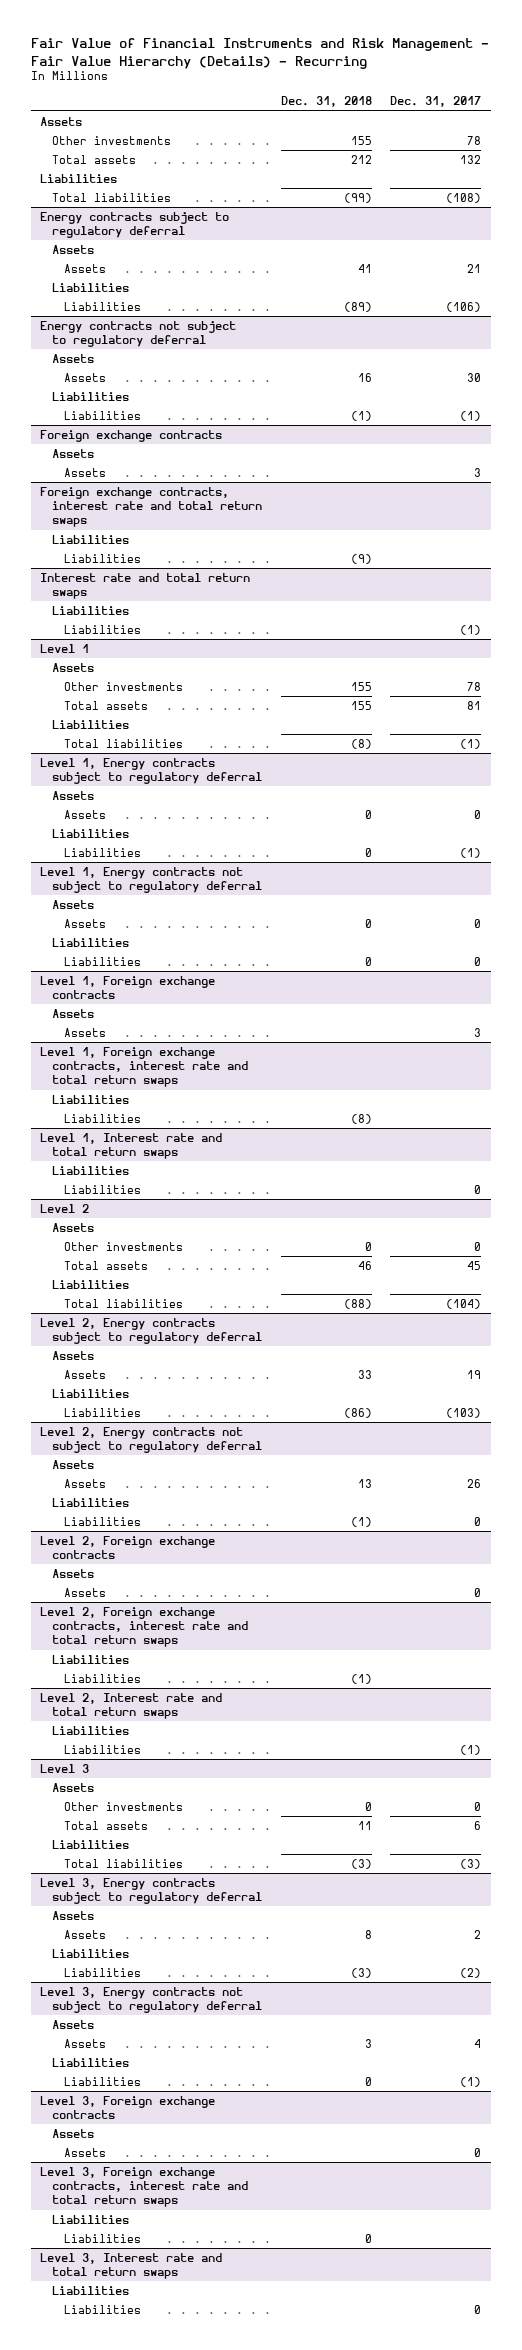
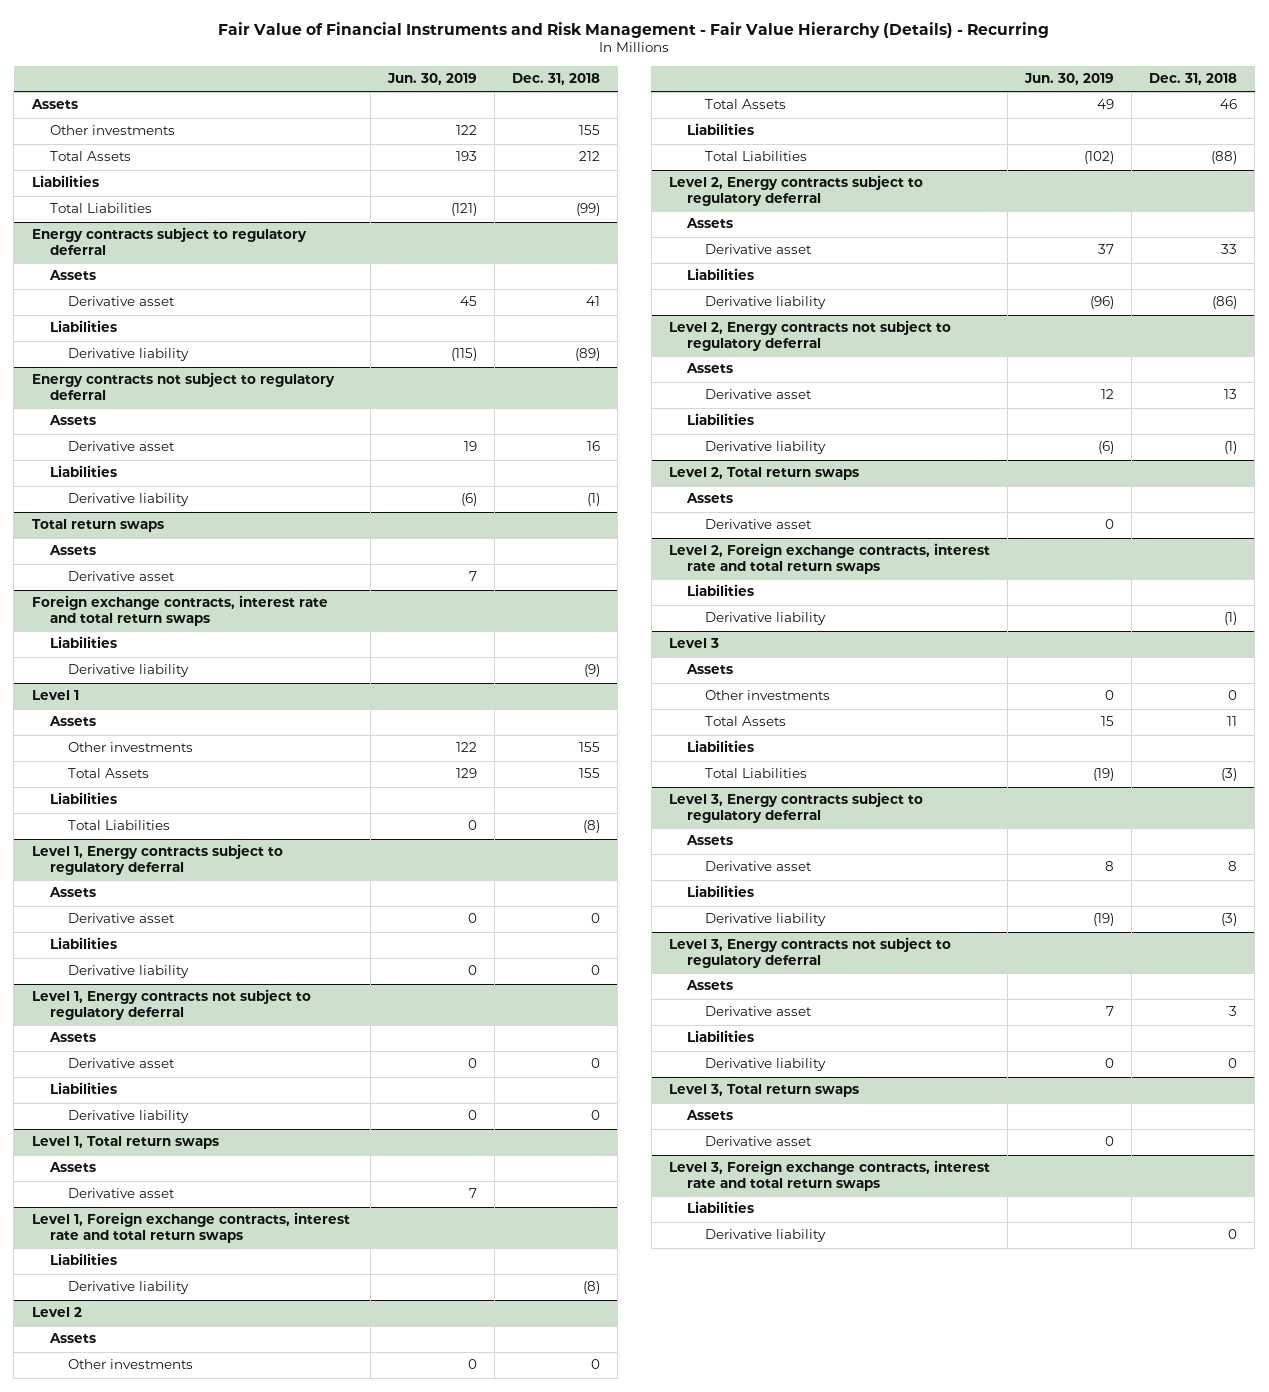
[390,96,482,108] Dec. 31, 2017 -> none
none -> [386,73,477,86] Jun. 30, 2019
[52,154,137,164] Total assets -> [49,151,131,162] Total Assets
[52,192,172,202] Total liabilities -> [49,203,152,214] Total Liabilities
[63,263,106,273] Assets -> [68,296,176,307] Derivative asset
[63,301,141,311] Liabilities -> [68,348,190,362] Derivative liability
[63,372,106,382] Assets -> [68,441,176,452] Derivative asset
[52,448,95,458] Assets -> none
[63,410,141,420] Liabilities -> [68,493,190,507] Derivative liability
[40,429,223,442] Foreign exchange contracts -> [31,519,164,533] Total return swaps
none -> [68,571,176,582] Derivative asset
[40,572,251,600] Interest rate and total return swaps -> none
[52,605,130,615] Liabilities -> none
[63,624,141,634] Liabilities -> none
[63,553,141,563] Liabilities -> [68,664,190,678] Derivative liability
[63,700,148,710] Total assets -> [68,768,150,779] Total Assets
[63,738,183,748] Total liabilities -> [68,820,171,831] Total Liabilities
[63,809,106,819] Assets -> [68,913,176,924] Derivative asset
[63,847,141,857] Liabilities -> [68,965,190,979] Derivative liability
[63,918,106,928] Assets -> [68,1058,176,1069] Derivative asset
[40,975,216,1000] Level 1, Foreign exchange contracts -> none
[52,1008,95,1018] Assets -> none
[63,956,141,966] Liabilities -> [68,1110,190,1124] Derivative liability
none -> [31,1136,219,1150] Level 1, Total return swaps
none -> [68,1188,176,1199] Derivative asset
[40,1132,223,1160] Level 1, Interest rate and total return swaps -> none
[52,1165,130,1175] Liabilities -> none
[63,1184,141,1194] Liabilities -> none
[63,1113,141,1123] Liabilities -> [68,1281,190,1295] Derivative liability
[63,1260,148,1270] Total assets -> [705,99,787,110] Total Assets
[63,1298,183,1308] Total liabilities -> [705,151,808,162] Total Liabilities
[63,1369,106,1379] Assets -> [705,244,813,255] Derivative asset
[63,1407,141,1417] Liabilities -> [705,296,827,310] Derivative liability
[63,1478,106,1488] Assets -> [705,389,813,400] Derivative asset
[40,1535,216,1560] Level 2, Foreign exchange contracts -> none
[52,1568,95,1578] Assets -> none
[63,1516,141,1526] Liabilities -> [705,441,827,455] Derivative liability
none -> [668,467,859,481] Level 2, Total return swaps
none -> [705,519,813,530] Derivative asset
[40,1692,223,1720] Level 2, Interest rate and total return swaps -> none
[52,1725,130,1735] Liabilities -> none
[63,1744,141,1754] Liabilities -> none
[63,1673,141,1683] Liabilities -> [705,612,827,626] Derivative liability
[63,1820,148,1830] Total assets -> [705,716,787,727] Total Assets
[63,1858,183,1868] Total liabilities -> [705,768,808,779] Total Liabilities
[63,1929,106,1939] Assets -> [705,861,813,872] Derivative asset
[63,1967,141,1977] Liabilities -> [705,913,827,927] Derivative liability
[63,2038,106,2048] Assets -> [705,1006,813,1017] Derivative asset
[40,2095,216,2120] Level 3, Foreign exchange contracts -> none
[52,2128,95,2138] Assets -> none
[63,2076,141,2086] Liabilities -> [705,1058,827,1072] Derivative liability
none -> [668,1084,859,1098] Level 3, Total return swaps
none -> [705,1136,813,1147] Derivative asset
[40,2252,223,2280] Level 3, Interest rate and total return swaps -> none
[52,2285,130,2295] Liabilities -> none
[63,2304,141,2314] Liabilities -> none
[63,2233,141,2243] Liabilities -> [705,1229,827,1243] Derivative liability

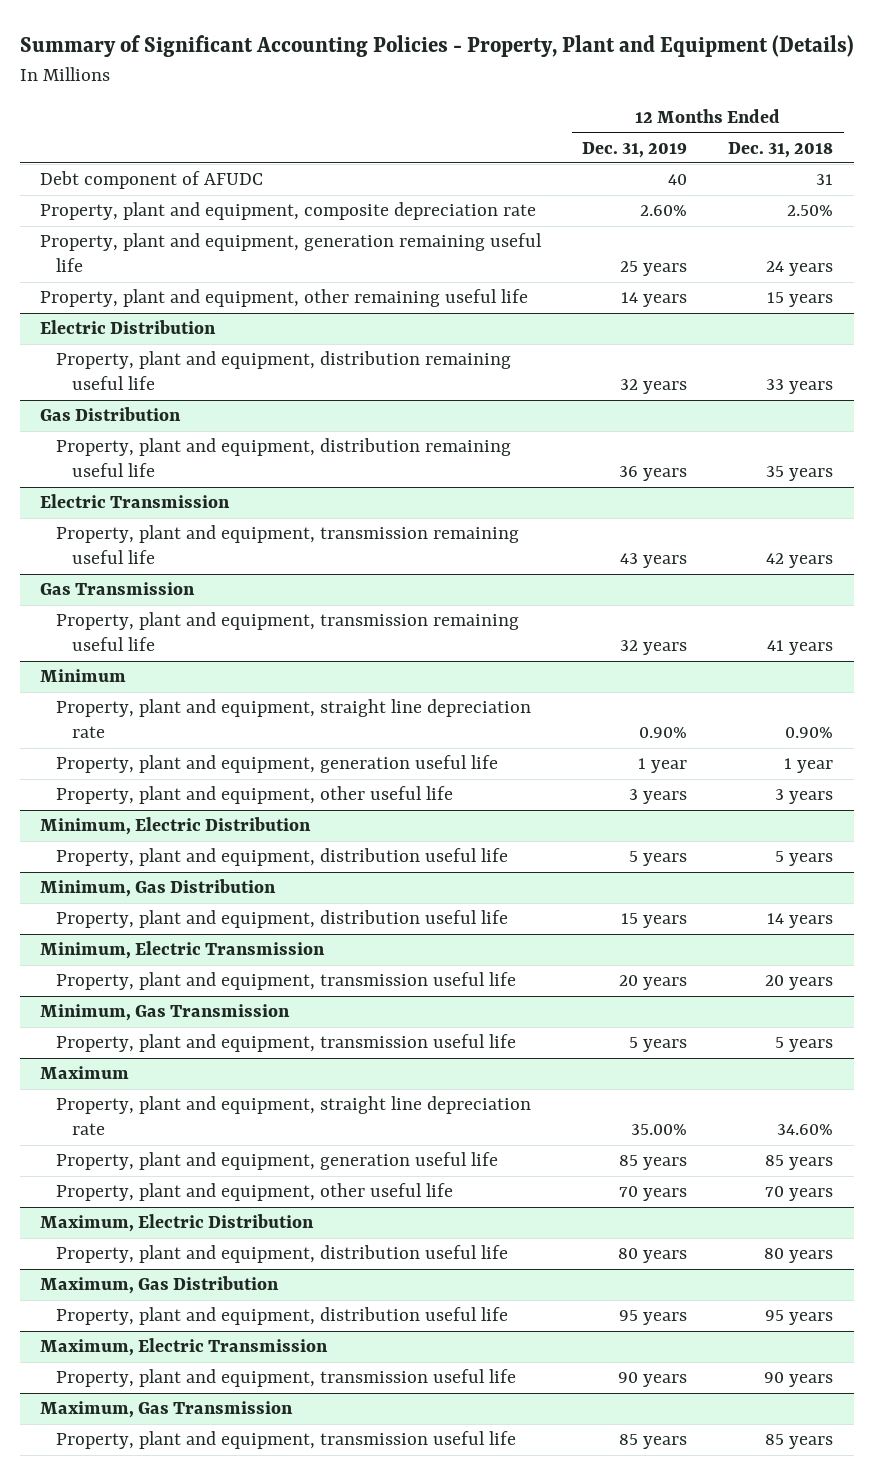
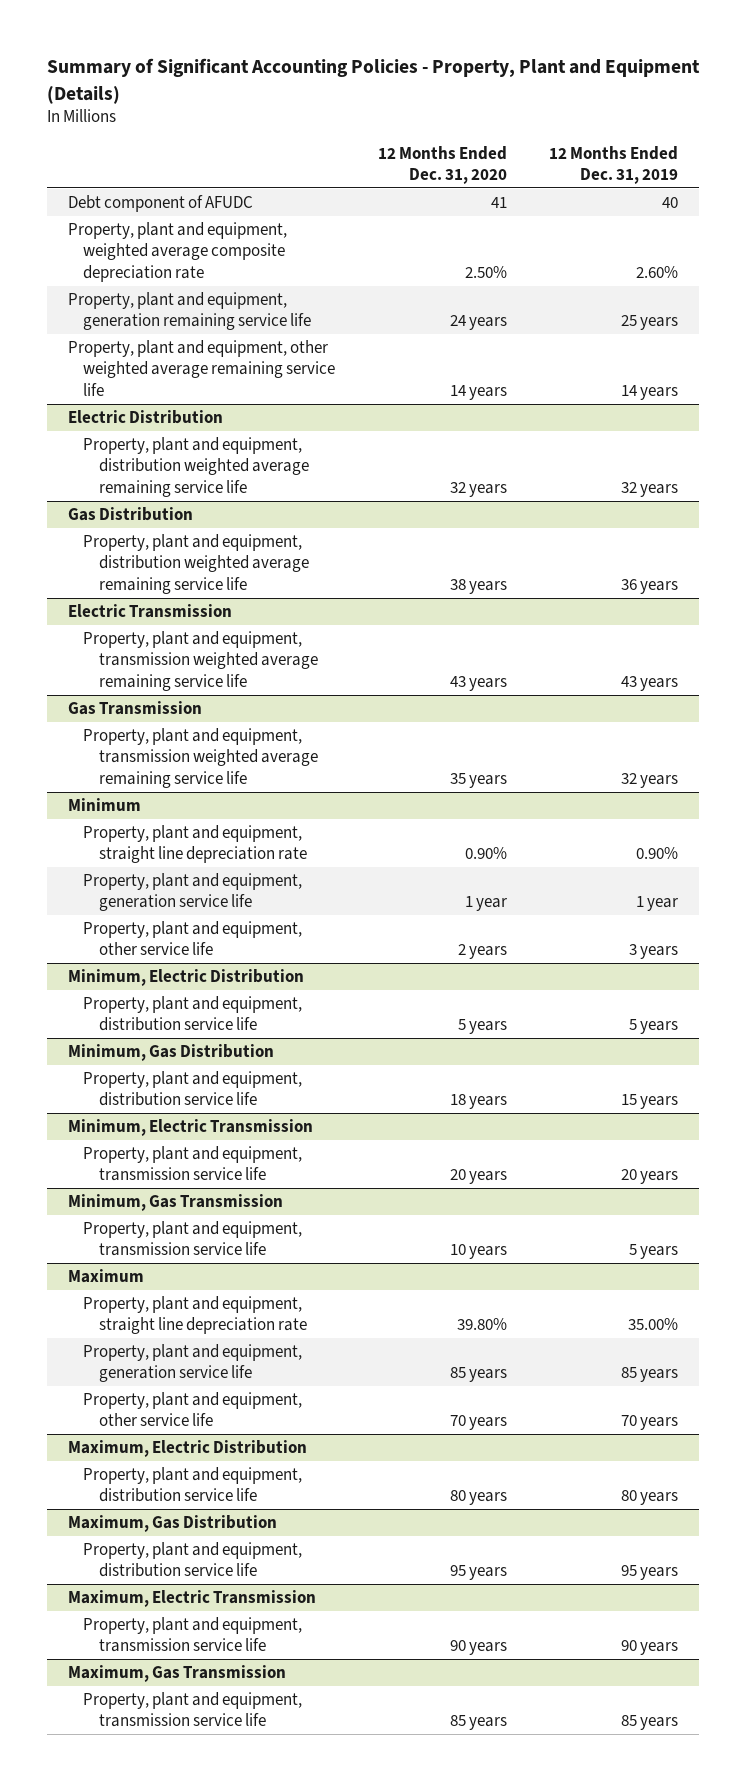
[728,141,834,158] Dec. 31, 2018 -> none
none -> [377,145,507,184] 12 Months Ended Dec. 31, 2020
[40,202,537,221] Property, plant and equipment, composite depreciation rate -> [68,222,288,282] Property, plant and equipment, weighted average composite depreciation rate
[40,233,543,273] Property, plant and equipment, generation remaining useful life -> [68,292,312,331] Property, plant and equipment, generation remaining service life
[40,289,529,308] Property, plant and equipment, other remaining useful life -> [68,340,336,396] Property, plant and equipment, other weighted average remaining service life
[55,351,511,391] Property, plant and equipment, distribution remaining useful life -> [83,437,309,497] Property, plant and equipment, distribution weighted average remaining service life
[55,438,511,478] Property, plant and equipment, distribution remaining useful life -> [83,534,309,594] Property, plant and equipment, distribution weighted average remaining service life
[55,525,519,565] Property, plant and equipment, transmission remaining useful life -> [83,631,318,691] Property, plant and equipment, transmission weighted average remaining service life
[55,612,519,652] Property, plant and equipment, transmission remaining useful life -> [83,728,318,788] Property, plant and equipment, transmission weighted average remaining service life
[55,755,498,774] Property, plant and equipment, generation useful life -> [83,873,303,912] Property, plant and equipment, generation service life
[55,786,453,805] Property, plant and equipment, other useful life -> [83,921,303,956] Property, plant and equipment, other service life
[55,848,508,867] Property, plant and equipment, distribution useful life -> [83,996,303,1032] Property, plant and equipment, distribution service life
[55,910,508,929] Property, plant and equipment, distribution useful life -> [83,1071,303,1107] Property, plant and equipment, distribution service life
[55,972,516,991] Property, plant and equipment, transmission useful life -> [83,1146,303,1182] Property, plant and equipment, transmission service life
[55,1034,516,1053] Property, plant and equipment, transmission useful life -> [83,1221,303,1257] Property, plant and equipment, transmission service life
[55,1152,498,1171] Property, plant and equipment, generation useful life -> [83,1344,303,1383] Property, plant and equipment, generation service life
[55,1183,453,1202] Property, plant and equipment, other useful life -> [83,1392,303,1427] Property, plant and equipment, other service life
[55,1245,508,1264] Property, plant and equipment, distribution useful life -> [83,1467,303,1503] Property, plant and equipment, distribution service life
[55,1307,508,1326] Property, plant and equipment, distribution useful life -> [83,1542,303,1578] Property, plant and equipment, distribution service life
[55,1369,516,1388] Property, plant and equipment, transmission useful life -> [83,1617,303,1653] Property, plant and equipment, transmission service life
[55,1431,516,1450] Property, plant and equipment, transmission useful life -> [83,1692,303,1728] Property, plant and equipment, transmission service life

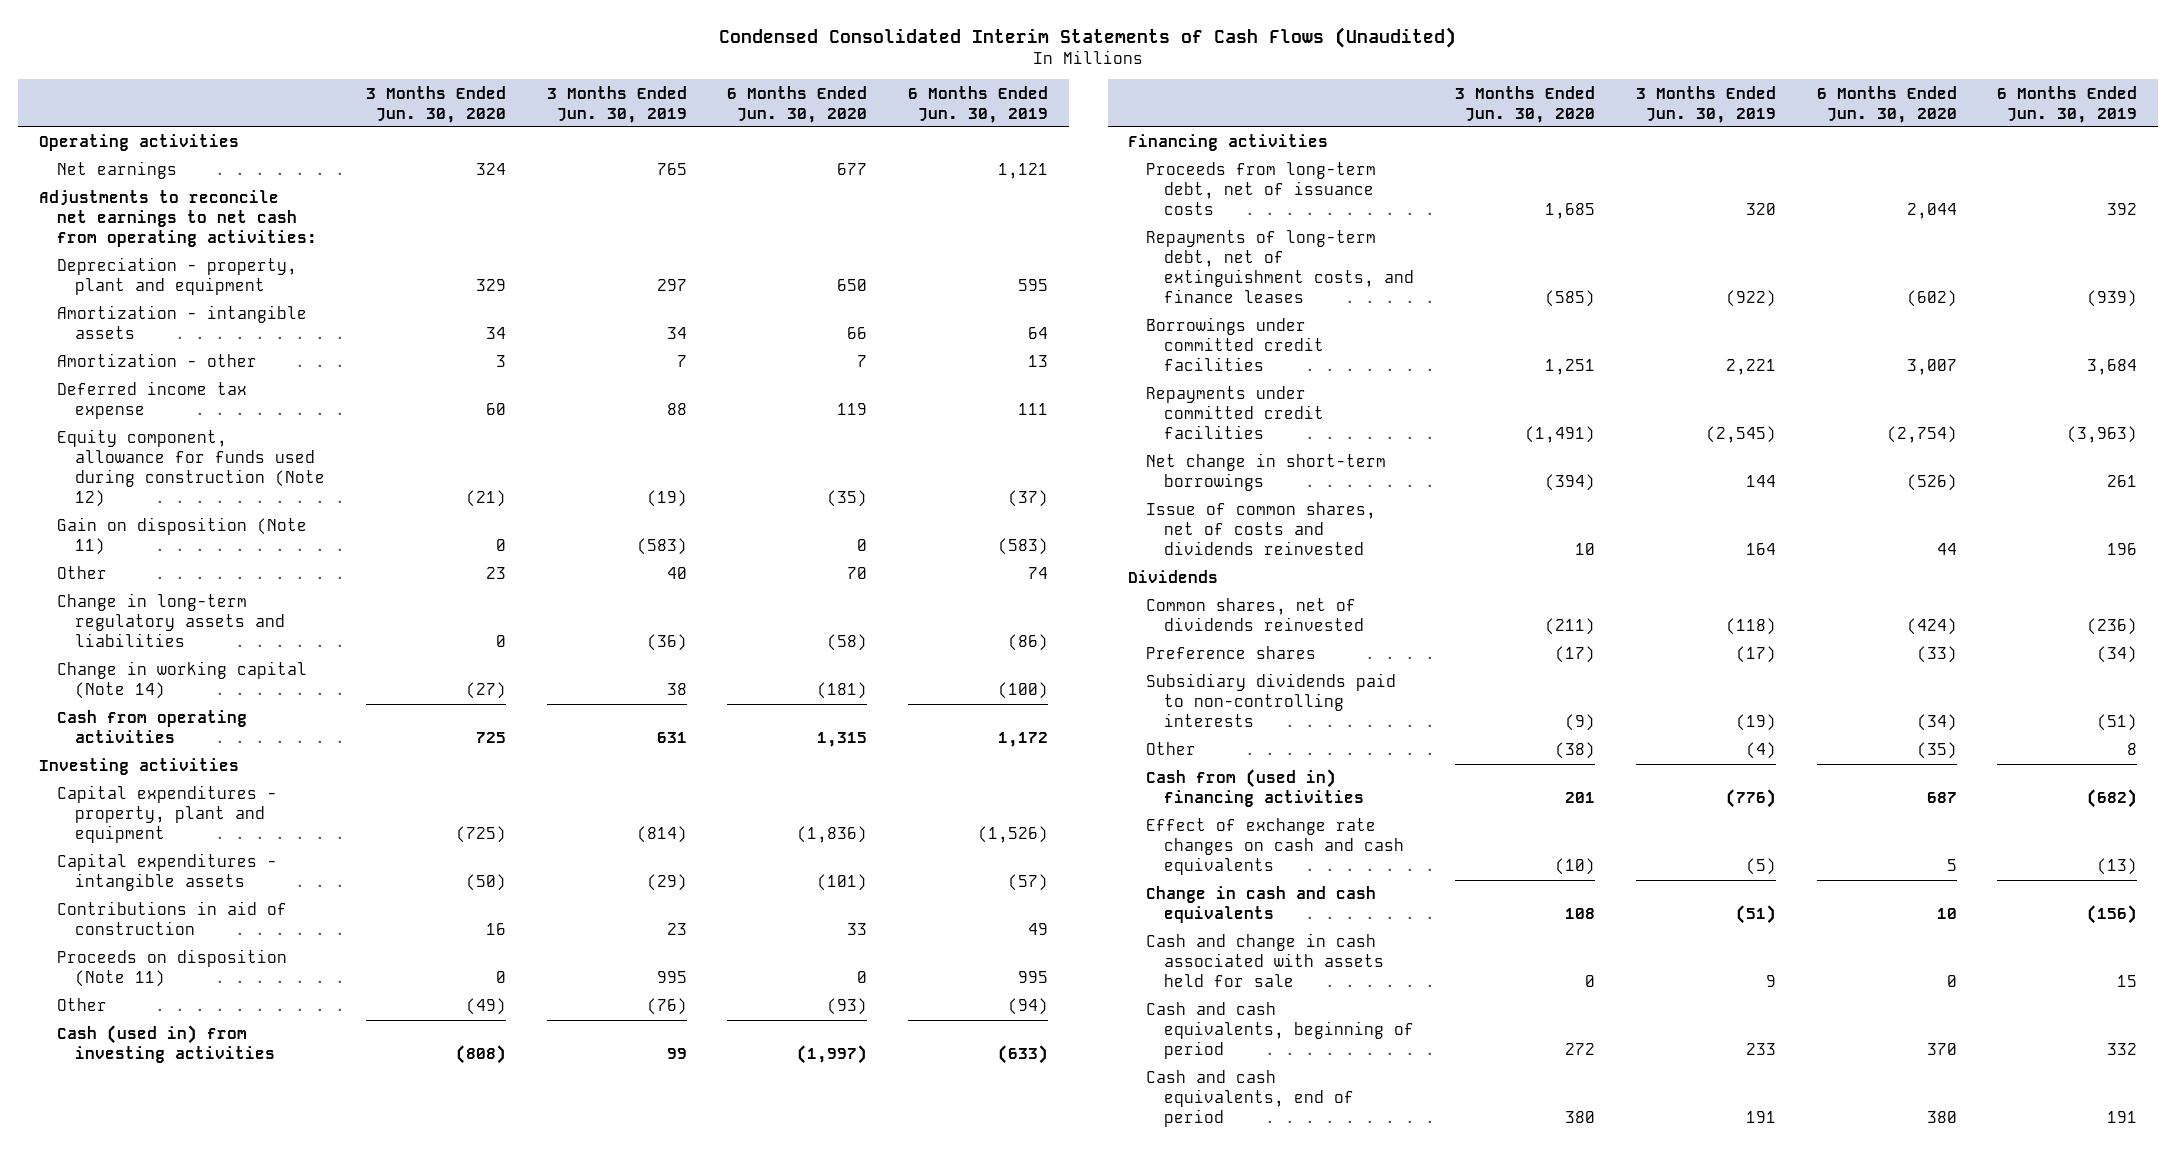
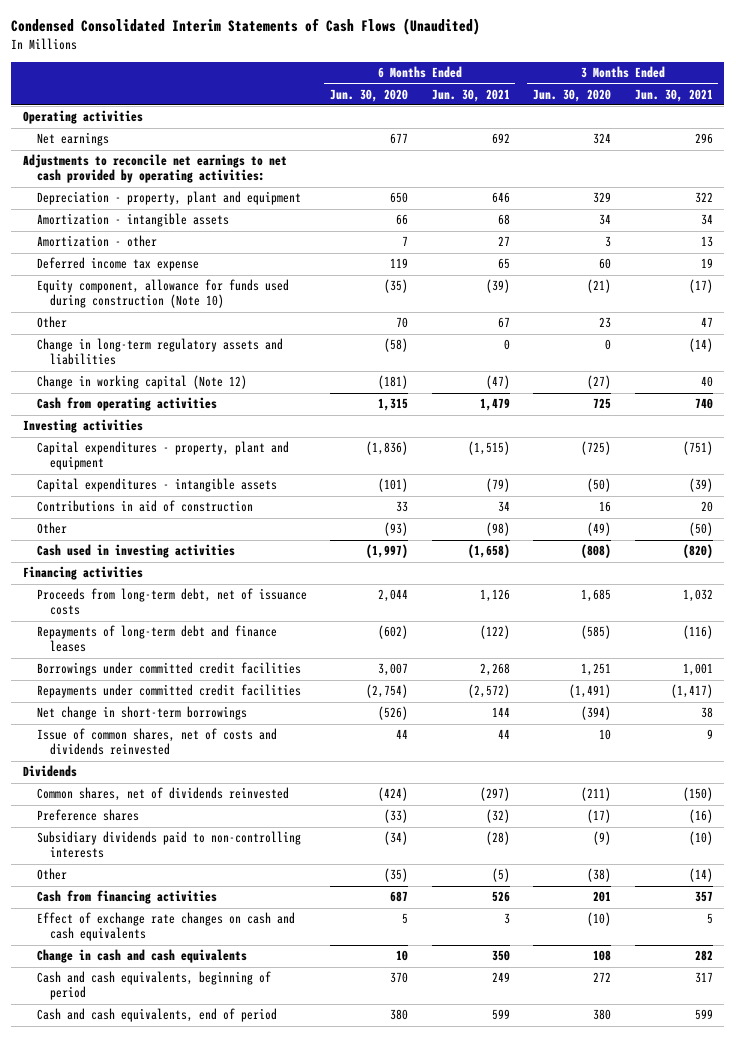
[546,85,687,123] 3 Months Ended Jun. 30, 2019 -> none
[908,85,1049,123] 6 Months Ended Jun. 30, 2019 -> none
none -> [431,88,510,102] Jun. 30, 2021
none -> [634,88,713,102] Jun. 30, 2021
[38,190,317,248] Adjustments to reconcile net earnings to net cash from operating activities: -> [23,154,288,184] Adjustments to reconcile net earnings to net cash provided by operating activities:
[56,517,307,556] Gain on disposition (Note 11) -> none
[56,429,326,508] Equity component, allowance for funds used during construction (Note 12) -> [36,279,289,309] Equity component, allowance for funds used during construction (Note 10)
[56,661,307,700] Change in working capital (Note 14) -> [36,375,247,390] Change in working capital (Note 12)
[56,949,287,988] Proceeds on disposition (Note 11) -> none
[56,1025,276,1064] Cash (used in) from investing activities -> [36,544,235,559] Cash used in investing activities
[1146,230,1415,304] Repayments of long-term debt, net of extinguishment costs, and finance leases -> [36,625,277,653] Repayments of long-term debt and finance leases
[1146,769,1365,808] Cash from (used in) financing activities -> [36,890,217,905] Cash from financing activities
[1146,933,1385,988] Cash and change in cash associated with assets held for sale -> none

